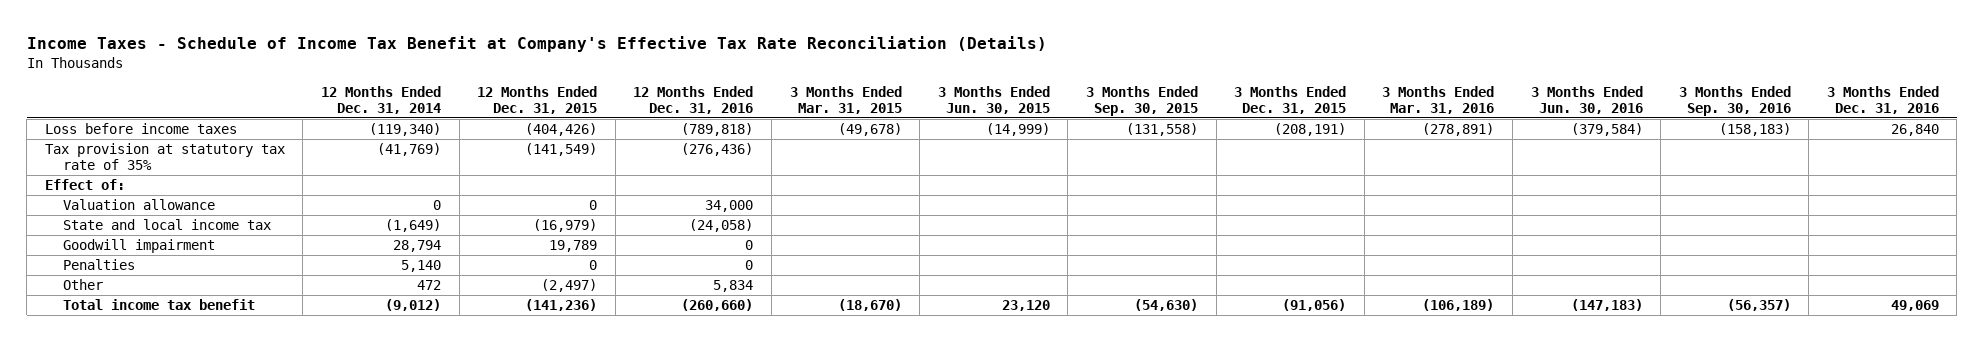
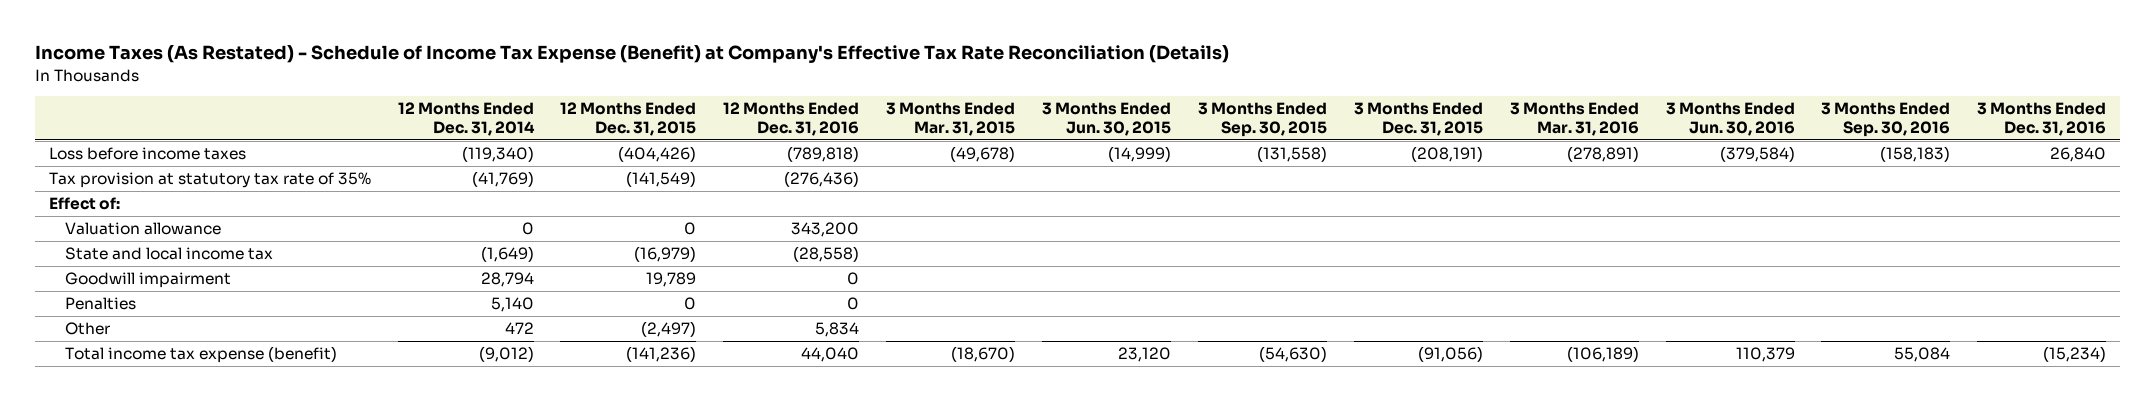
[26,35,1047,52] Income Taxes - Schedule of Income Tax Benefit at Company's Effective Tax Rate Reconciliation (Details) -> [35,45,1230,64] Income Taxes (As Restated) - Schedule of Income Tax Expense (Benefit) at Company's Effective Tax Rate Reconciliation (Details)
[705,199,754,212] 34,000 -> [791,222,860,238] 343,200
[689,218,754,232] (24,058) -> [793,246,860,263] (28,558)
[63,298,256,310] Total income tax benefit -> [64,346,337,364] Total income tax expense (benefit)
[681,298,754,311] (260,660) -> [801,347,860,363] 44,040
[1570,298,1643,311] (147,183) -> [1735,347,1795,363] 110,379
[1726,298,1791,311] (56,357) -> [1894,347,1951,363] 55,084
[1890,299,1939,311] 49,069 -> [2043,346,2107,363] (15,234)

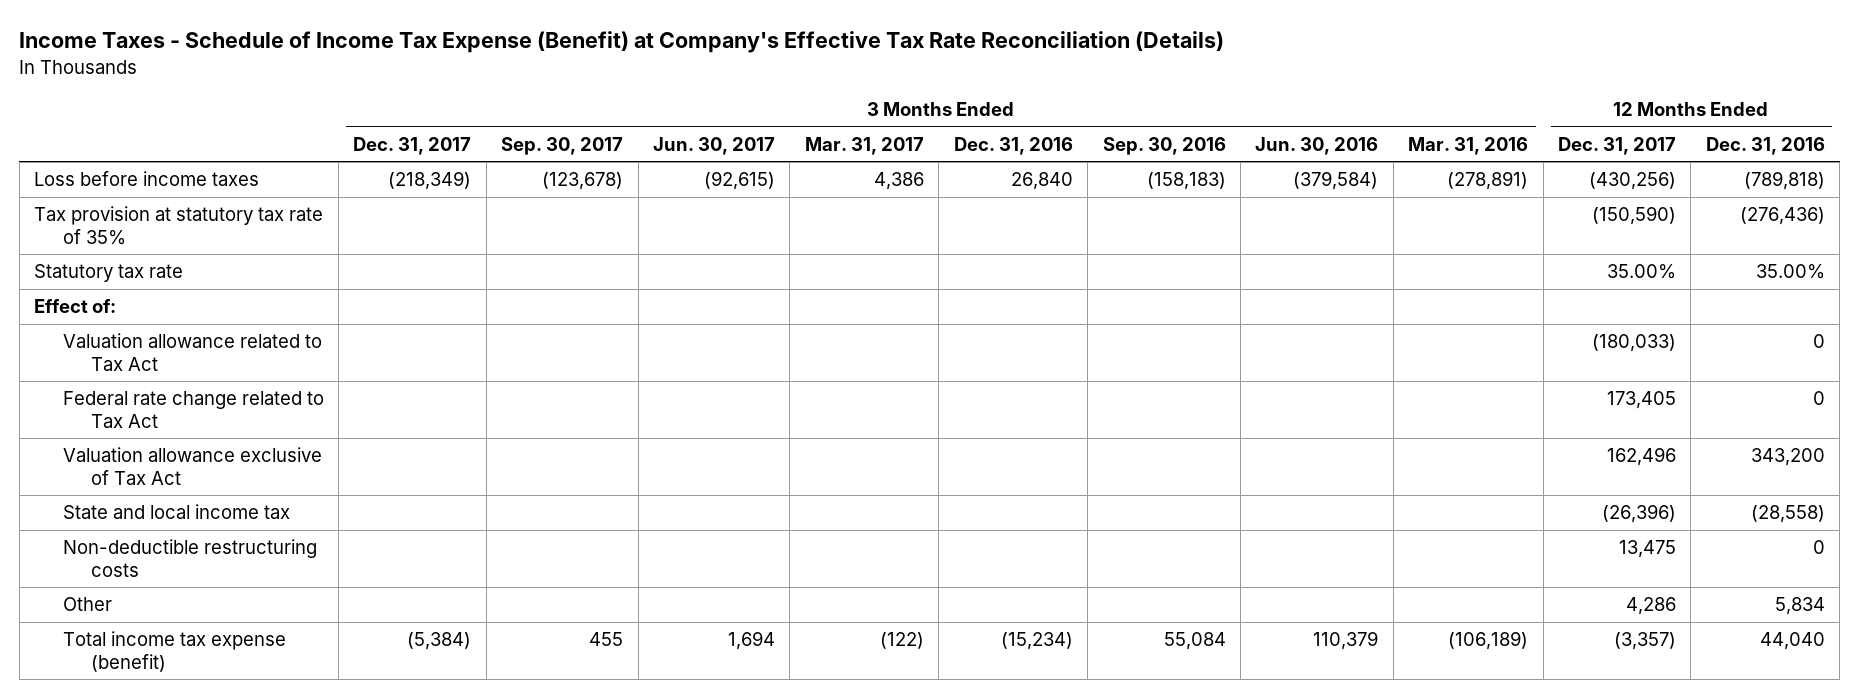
[35,45,1230,64] Income Taxes (As Restated) - Schedule of Income Tax Expense (Benefit) at Company's Effective Tax Rate Reconciliation (Details) -> [19,31,1225,54] Income Taxes - Schedule of Income Tax Expense (Benefit) at Company's Effective Tax Rate Reconciliation (Details)
[397,102,535,136] 12 Months Ended Dec. 31, 2014 -> none
[560,102,697,136] 12 Months Ended Dec. 31, 2015 -> none
[886,102,1016,136] 3 Months Ended Mar. 31, 2015 -> none
[1042,102,1172,136] 3 Months Ended Jun. 30, 2015 -> none
[1197,102,1327,137] 3 Months Ended Sep. 30, 2015 -> none
[1353,102,1483,136] 3 Months Ended Dec. 31, 2015 -> none
none -> [353,137,472,156] Dec. 31, 2017
none -> [501,137,624,156] Sep. 30, 2017
none -> [653,137,776,156] Jun. 30, 2017
none -> [804,137,924,156] Mar. 31, 2017
none -> [1558,137,1677,156] Dec. 31, 2017
none -> [34,264,184,283] Statutory tax rate
none -> [62,333,322,371] Valuation allowance related to Tax Act
none -> [62,391,324,428] Federal rate change related to Tax Act
[64,222,221,236] Valuation allowance -> [62,447,322,485] Valuation allowance exclusive of Tax Act
[64,297,136,311] Penalties -> none
[64,272,231,289] Goodwill impairment -> [62,539,317,577] Non-deductible restructuring costs

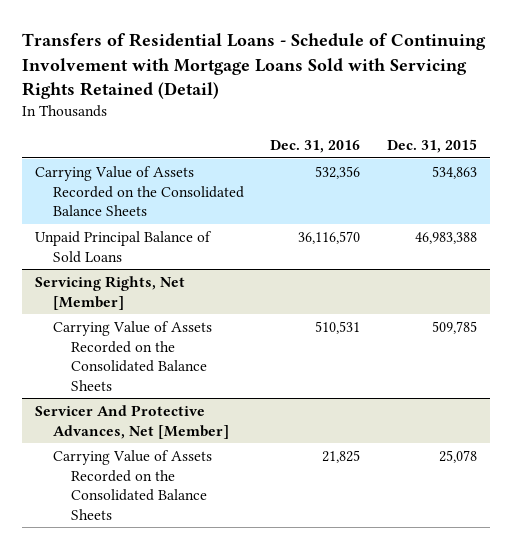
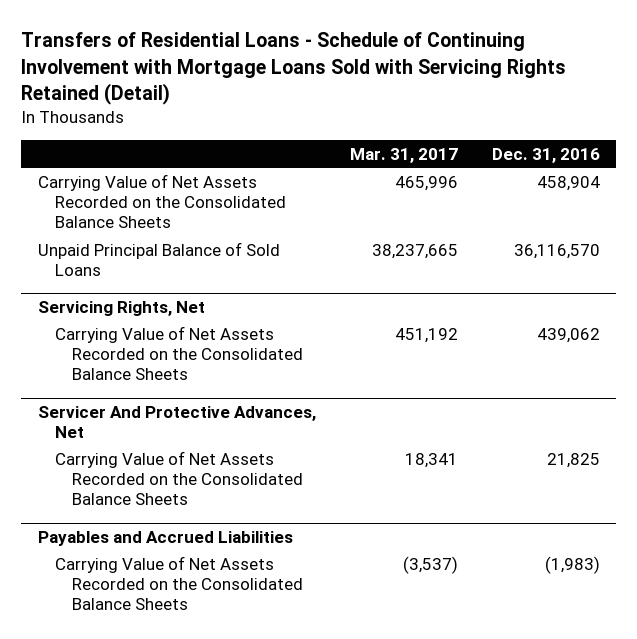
[386,138,477,153] Dec. 31, 2015 -> none
none -> [349,147,458,163] Mar. 31, 2017
[35,166,245,217] Carrying Value of Assets Recorded on the Consolidated Balance Sheets -> [37,173,286,229] Carrying Value of Net Assets Recorded on the Consolidated Balance Sheets
[315,166,361,180] 532,356 -> [536,175,600,191] 458,904
[35,276,186,310] Servicing Rights, Net [Member] -> [37,300,205,316] Servicing Rights, Net
[53,321,213,391] Carrying Value of Assets Recorded on the Consolidated Balance Sheets -> [54,325,303,381] Carrying Value of Net Assets Recorded on the Consolidated Balance Sheets
[315,321,361,335] 510,531 -> [536,327,600,343] 439,062
[35,405,230,439] Servicer And Protective Advances, Net [Member] -> [37,405,316,438] Servicer And Protective Advances, Net
[53,450,213,520] Carrying Value of Assets Recorded on the Consolidated Balance Sheets -> [54,450,303,506] Carrying Value of Net Assets Recorded on the Consolidated Balance Sheets
none -> [37,530,293,546] Payables and Accrued Liabilities
none -> [54,555,303,611] Carrying Value of Net Assets Recorded on the Consolidated Balance Sheets

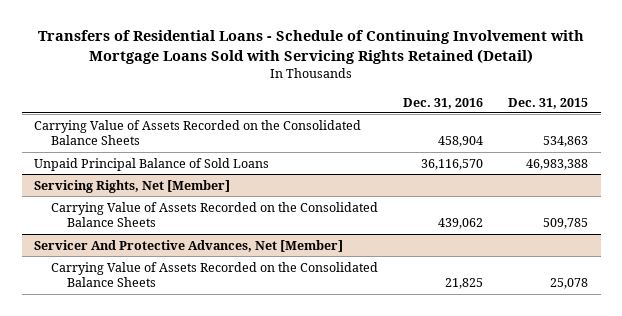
[349,147,458,163] Mar. 31, 2017 -> none
none -> [508,97,589,109] Dec. 31, 2015
[37,173,286,229] Carrying Value of Net Assets Recorded on the Consolidated Balance Sheets -> [34,119,362,146] Carrying Value of Assets Recorded on the Consolidated Balance Sheets
[37,530,293,546] Payables and Accrued Liabilities -> none
[54,555,303,611] Carrying Value of Net Assets Recorded on the Consolidated Balance Sheets -> none
[37,300,205,316] Servicing Rights, Net -> [34,179,231,193] Servicing Rights, Net [Member]
[54,325,303,381] Carrying Value of Net Assets Recorded on the Consolidated Balance Sheets -> [50,201,378,228] Carrying Value of Assets Recorded on the Consolidated Balance Sheets
[37,405,316,438] Servicer And Protective Advances, Net -> [34,239,344,252] Servicer And Protective Advances, Net [Member]
[54,450,303,506] Carrying Value of Net Assets Recorded on the Consolidated Balance Sheets -> [50,261,378,288] Carrying Value of Assets Recorded on the Consolidated Balance Sheets

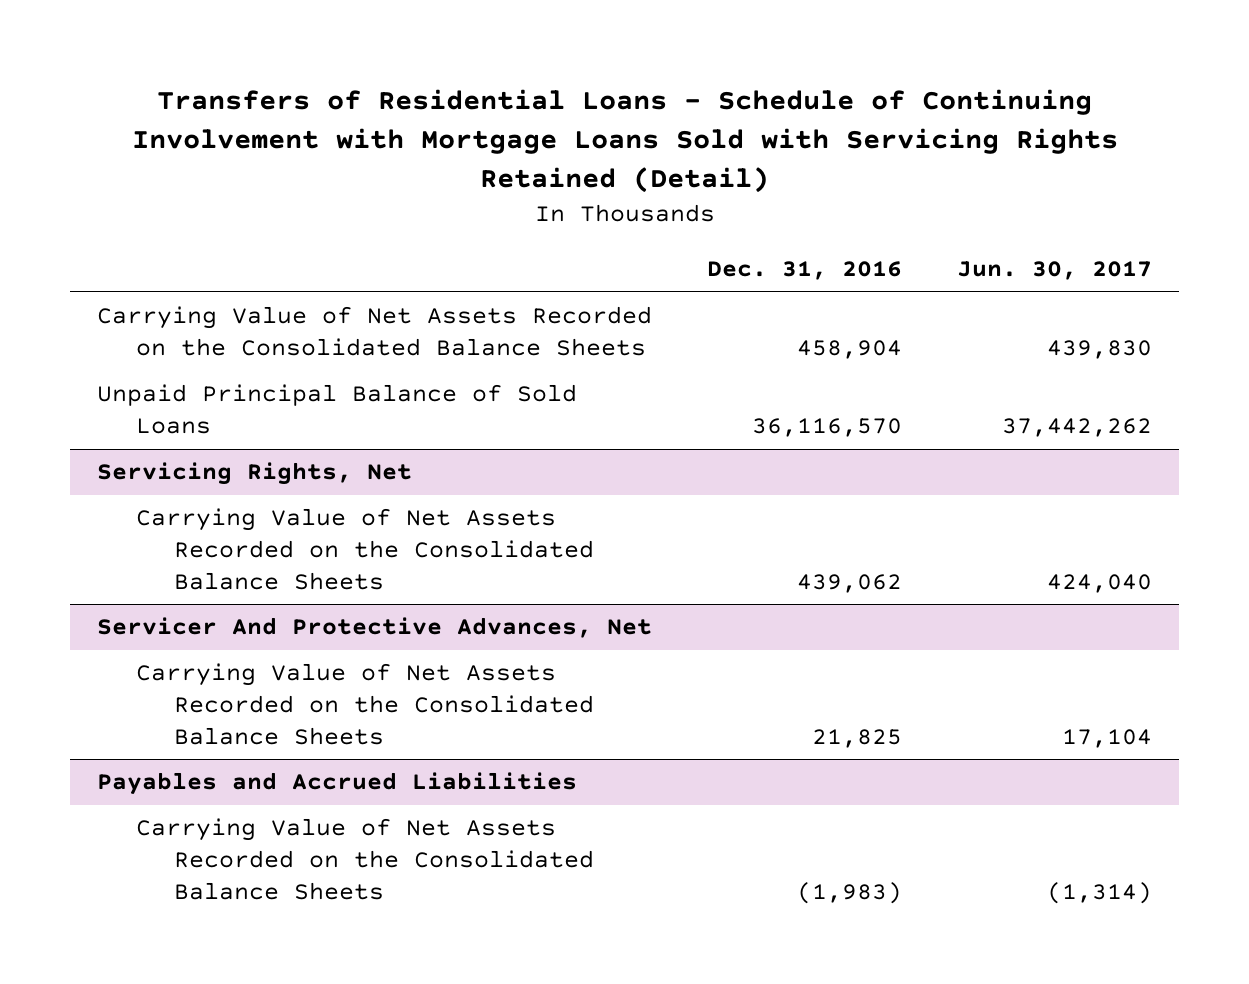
[508,97,589,109] Dec. 31, 2015 -> none
none -> [957,261,1153,281] Jun. 30, 2017
[34,119,362,146] Carrying Value of Assets Recorded on the Consolidated Balance Sheets -> [97,306,653,357] Carrying Value of Net Assets Recorded on the Consolidated Balance Sheets
[34,179,231,193] Servicing Rights, Net [Member] -> [97,462,413,486] Servicing Rights, Net
[50,201,378,228] Carrying Value of Assets Recorded on the Consolidated Balance Sheets -> [135,508,594,590] Carrying Value of Net Assets Recorded on the Consolidated Balance Sheets
[34,239,344,252] Servicer And Protective Advances, Net [Member] -> [97,617,653,639] Servicer And Protective Advances, Net
[50,261,378,288] Carrying Value of Assets Recorded on the Consolidated Balance Sheets -> [135,663,594,745] Carrying Value of Net Assets Recorded on the Consolidated Balance Sheets
none -> [97,772,578,796] Payables and Accrued Liabilities
none -> [135,818,594,900] Carrying Value of Net Assets Recorded on the Consolidated Balance Sheets

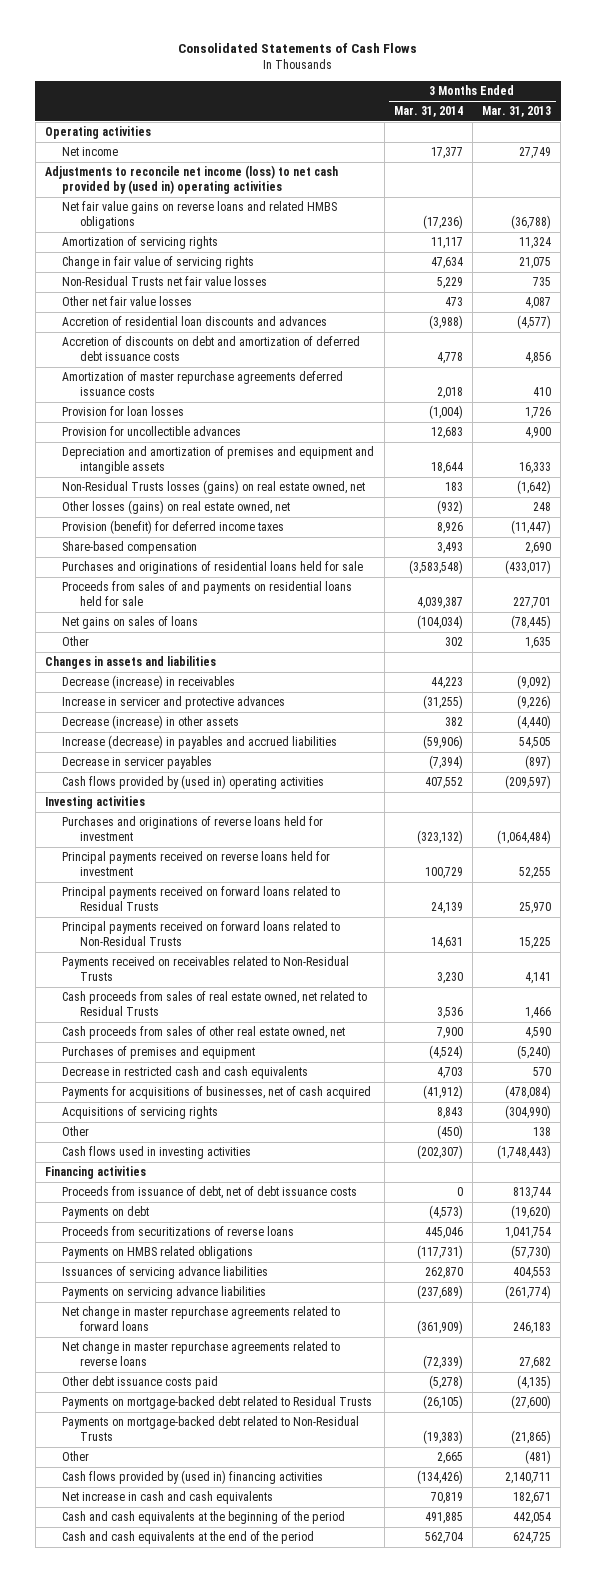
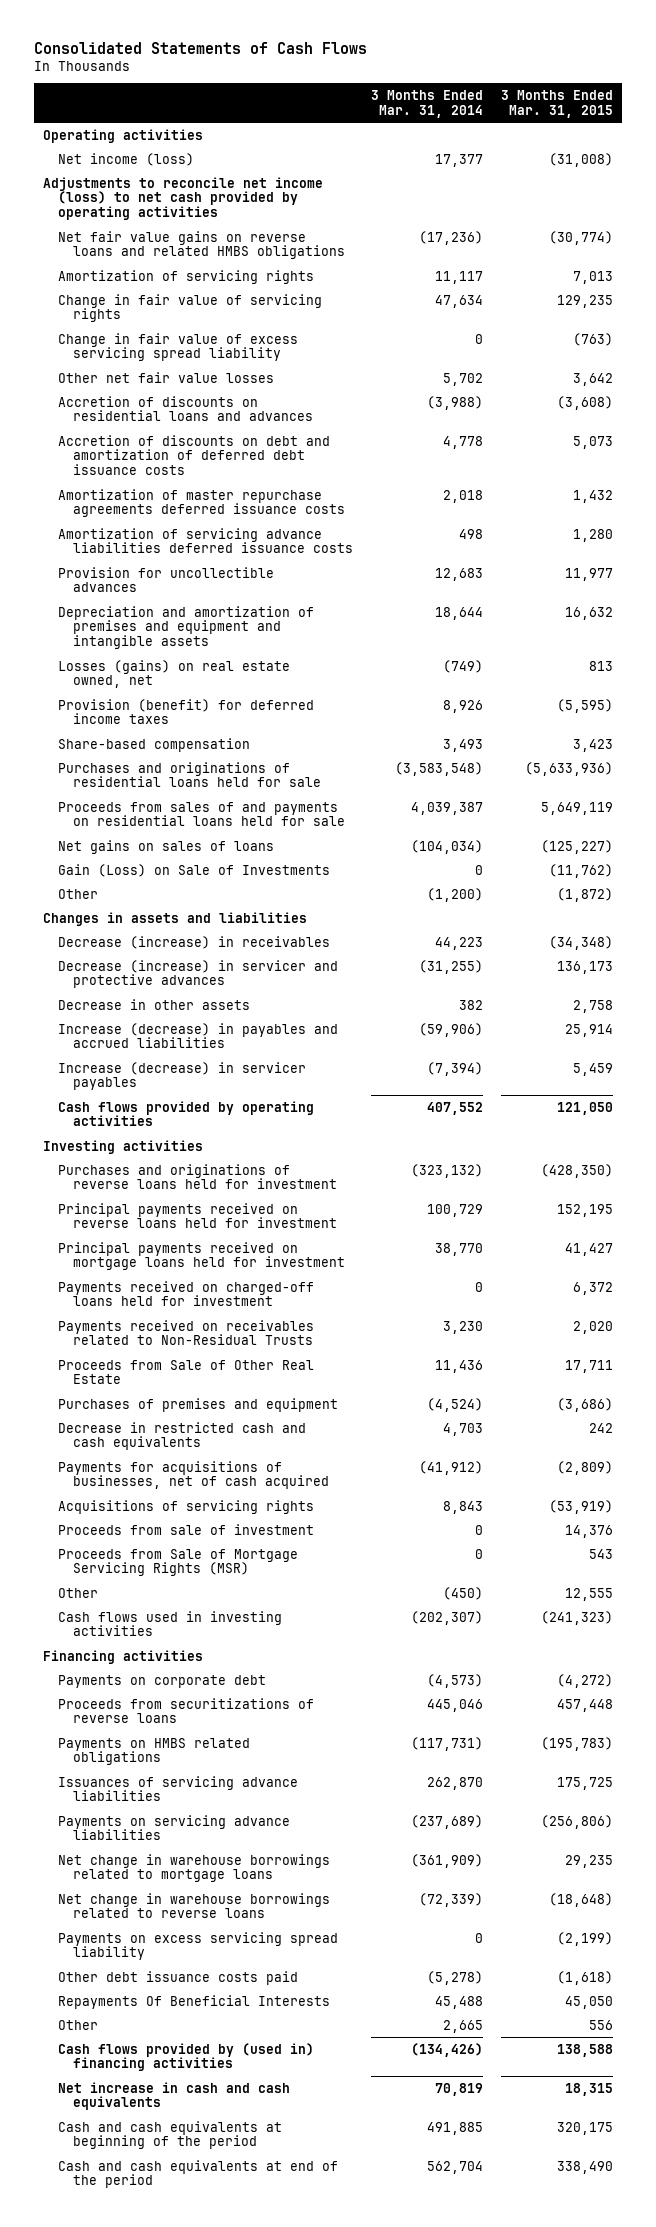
[481,106,551,118] Mar. 31, 2013 -> none
none -> [501,89,614,118] 3 Months Ended Mar. 31, 2015
[62,147,119,157] Net income -> [58,152,195,166] Net income (loss)
[44,165,338,195] Adjustments to reconcile net income (loss) to net cash provided by (used in) operating activities -> [43,176,324,221] Adjustments to reconcile net income (loss) to net cash provided by operating activities
[62,276,268,287] Non-Residual Trusts net fair value losses -> none
none -> [58,332,299,362] Change in fair value of excess servicing spread liability
[444,297,463,307] 473 -> [443,372,484,386] 5,702
[62,316,328,327] Accretion of residential loan discounts and advances -> [58,395,314,422] Accretion of discounts on residential loans and advances
[62,406,185,417] Provision for loan losses -> none
none -> [58,527,354,554] Amortization of servicing advance liabilities deferred issuance costs
[62,480,366,495] Non-Residual Trusts losses (gains) on real estate owned, net -> none
[62,500,291,515] Other losses (gains) on real estate owned, net -> [58,659,291,689] Losses (gains) on real estate owned, net
[436,500,463,515] (932) -> [443,659,484,673] (749)
none -> [58,863,331,877] Gain (Loss) on Sale of Investments
[444,637,463,647] 302 -> [427,887,484,902] (1,200)
[62,696,286,710] Increase in servicer and protective advances -> [58,959,339,989] Decrease (increase) in servicer and protective advances
[62,715,240,730] Decrease (increase) in other assets -> [58,998,251,1010] Decrease in other assets
[62,756,213,770] Decrease in servicer payables -> [58,1061,307,1091] Increase (decrease) in servicer payables
[62,775,325,790] Cash flows provided by (used in) operating activities -> [58,1100,315,1127] Cash flows provided by operating activities
[62,921,341,947] Principal payments received on forward loans related to Non-Residual Trusts -> none
[62,886,341,912] Principal payments received on forward loans related to Residual Trusts -> [58,1241,346,1271] Principal payments received on mortgage loans held for investment
[430,902,463,915] 24,139 -> [435,1242,484,1256] 38,770
none -> [58,1280,315,1307] Payments received on charged-off loans held for investment
[62,991,368,1017] Cash proceeds from sales of real estate owned, net related to Residual Trusts -> none
[62,1026,346,1040] Cash proceeds from sales of other real estate owned, net -> [58,1359,315,1385] Proceeds from Sale of Other Real Estate
[436,1027,463,1040] 7,900 -> [435,1359,484,1373] 11,436
none -> [58,1523,315,1535] Proceeds from sale of investment
none -> [58,1548,299,1577] Proceeds from Sale of Mortgage Servicing Rights (MSR)
[62,1186,358,1200] Proceeds from issuance of debt, net of debt issuance costs -> none
[62,1206,150,1220] Payments on debt -> [58,1674,267,1688] Payments on corporate debt
[62,1306,341,1332] Net change in master repurchase agreements related to forward loans -> [58,1853,331,1883] Net change in warehouse borrowings related to mortgage loans
[62,1341,341,1367] Net change in master repurchase agreements related to reverse loans -> [58,1892,331,1919] Net change in warehouse borrowings related to reverse loans
none -> [58,1931,339,1961] Payments on excess servicing spread liability
[62,1396,373,1410] Payments on mortgage-backed debt related to Residual Trusts -> none
[62,1416,360,1442] Payments on mortgage-backed debt related to Non-Residual Trusts -> none
none -> [58,1994,331,2009] Repayments Of Beneficial Interests
[62,1511,346,1525] Cash and cash equivalents at the beginning of the period -> [58,2120,283,2150] Cash and cash equivalents at beginning of the period
[62,1531,315,1545] Cash and cash equivalents at the end of the period -> [58,2159,339,2189] Cash and cash equivalents at end of the period

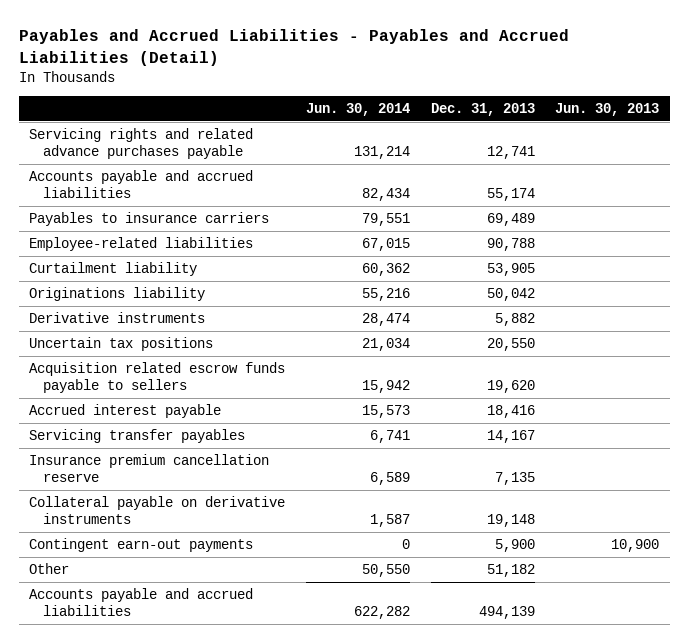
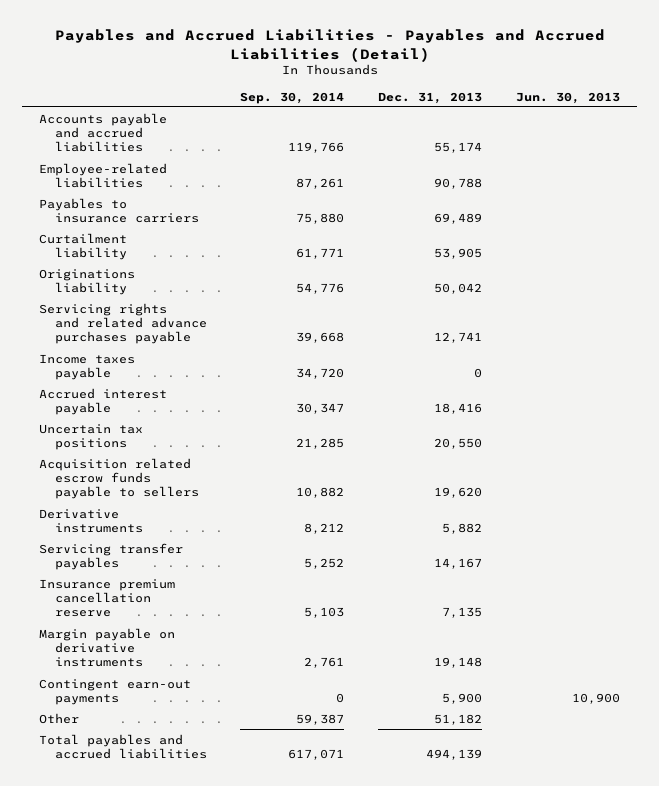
[306,102,411,116] Jun. 30, 2014 -> none
none -> [240,91,345,104] Sep. 30, 2014
[29,211,270,226] Payables to insurance carriers -> [39,197,199,223] Payables to insurance carriers
[29,127,254,160] Servicing rights and related advance purchases payable -> [39,302,207,345] Servicing rights and related advance purchases payable
none -> [39,353,136,380] Income taxes payable
[29,403,222,418] Accrued interest payable -> [39,387,168,415] Accrued interest payable
[29,311,206,323] Derivative instruments -> [39,508,143,533] Derivative instruments
[29,495,286,525] Collateral payable on derivative instruments -> [39,627,176,668] Margin payable on derivative instruments
[29,587,254,617] Accounts payable and accrued liabilities -> [39,733,207,759] Total payables and accrued liabilities

